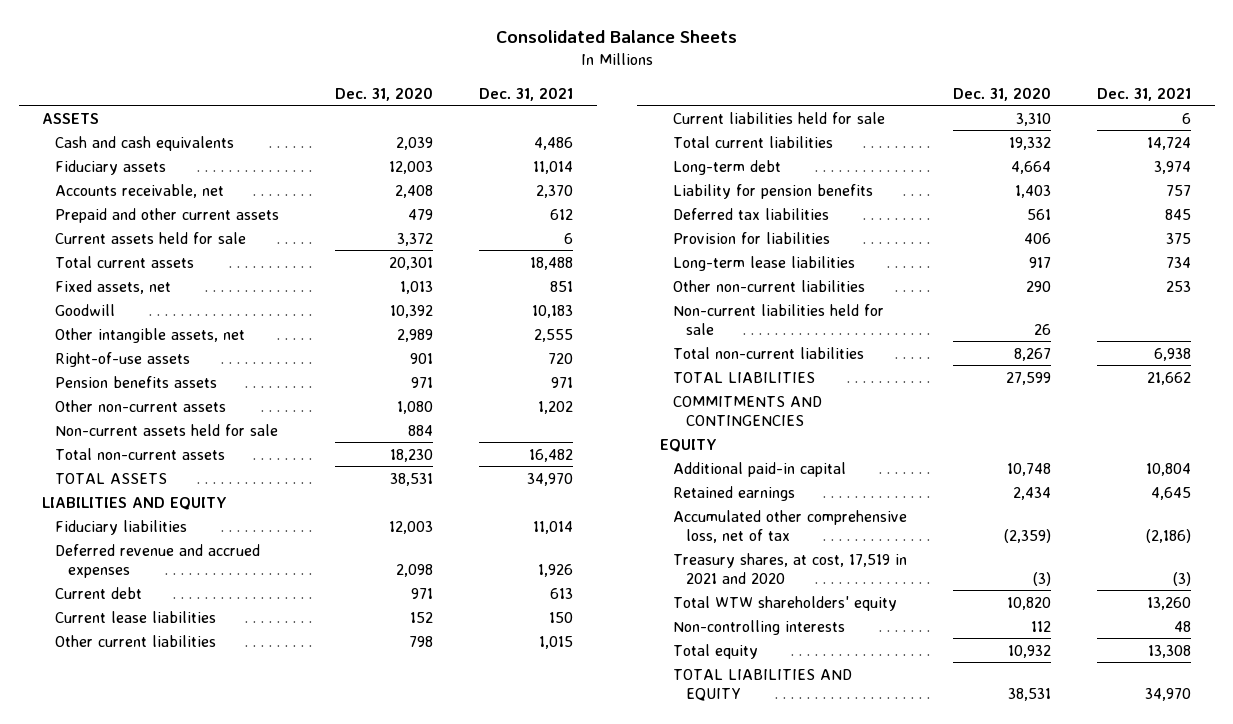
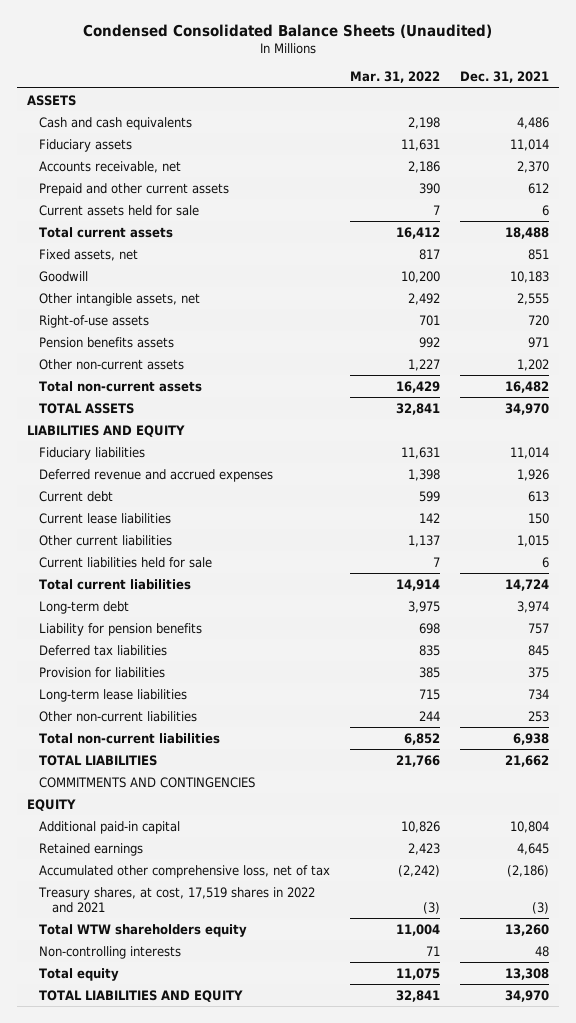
[495,30,737,44] Consolidated Balance Sheets -> [83,24,493,39] Condensed Consolidated Balance Sheets (Unaudited)
[335,86,434,101] Dec. 31, 2020 -> none
none -> [350,71,441,84] Mar. 31, 2022
[54,423,278,436] Non-current assets held for sale -> none
[672,303,884,335] Non-current liabilities held for sale -> none
[672,552,907,584] Treasury shares, at cost, 17,519 in 2021 and 2020 -> [38,886,316,913] Treasury shares, at cost, 17,519 shares in 2022 and 2021
[672,595,897,611] Total WTW shareholders' equity -> [39,923,248,937] Total WTW shareholders equity

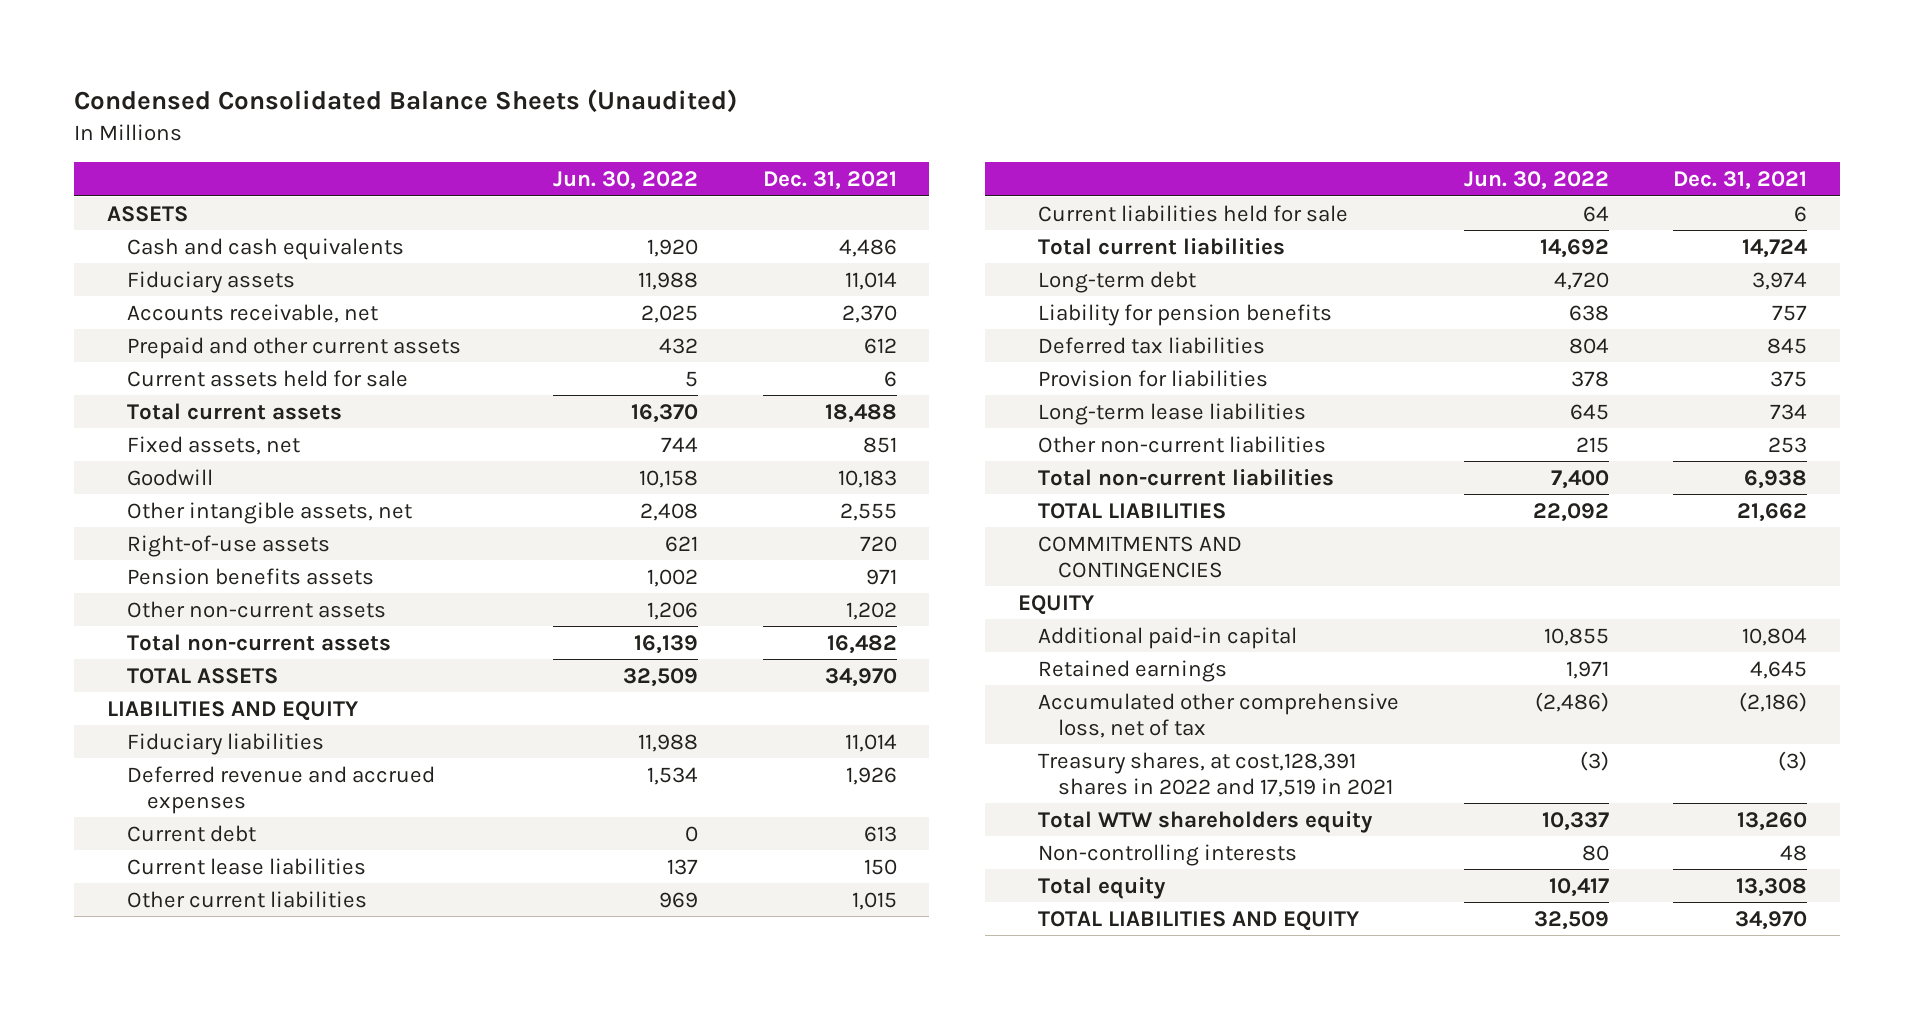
[350,71,441,84] Mar. 31, 2022 -> none
none -> [552,171,698,191] Jun. 30, 2022
[38,886,316,913] Treasury shares, at cost, 17,519 shares in 2022 and 2021 -> [1037,751,1393,797] Treasury shares, at cost,128,391 shares in 2022 and 17,519 in 2021

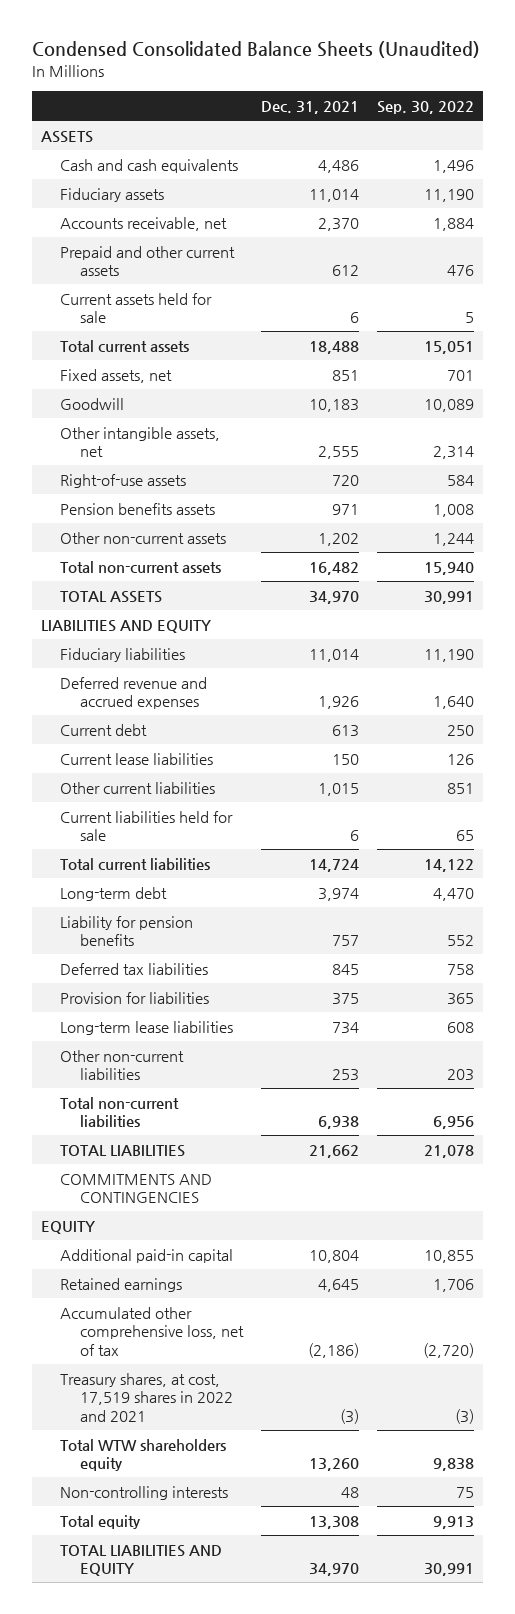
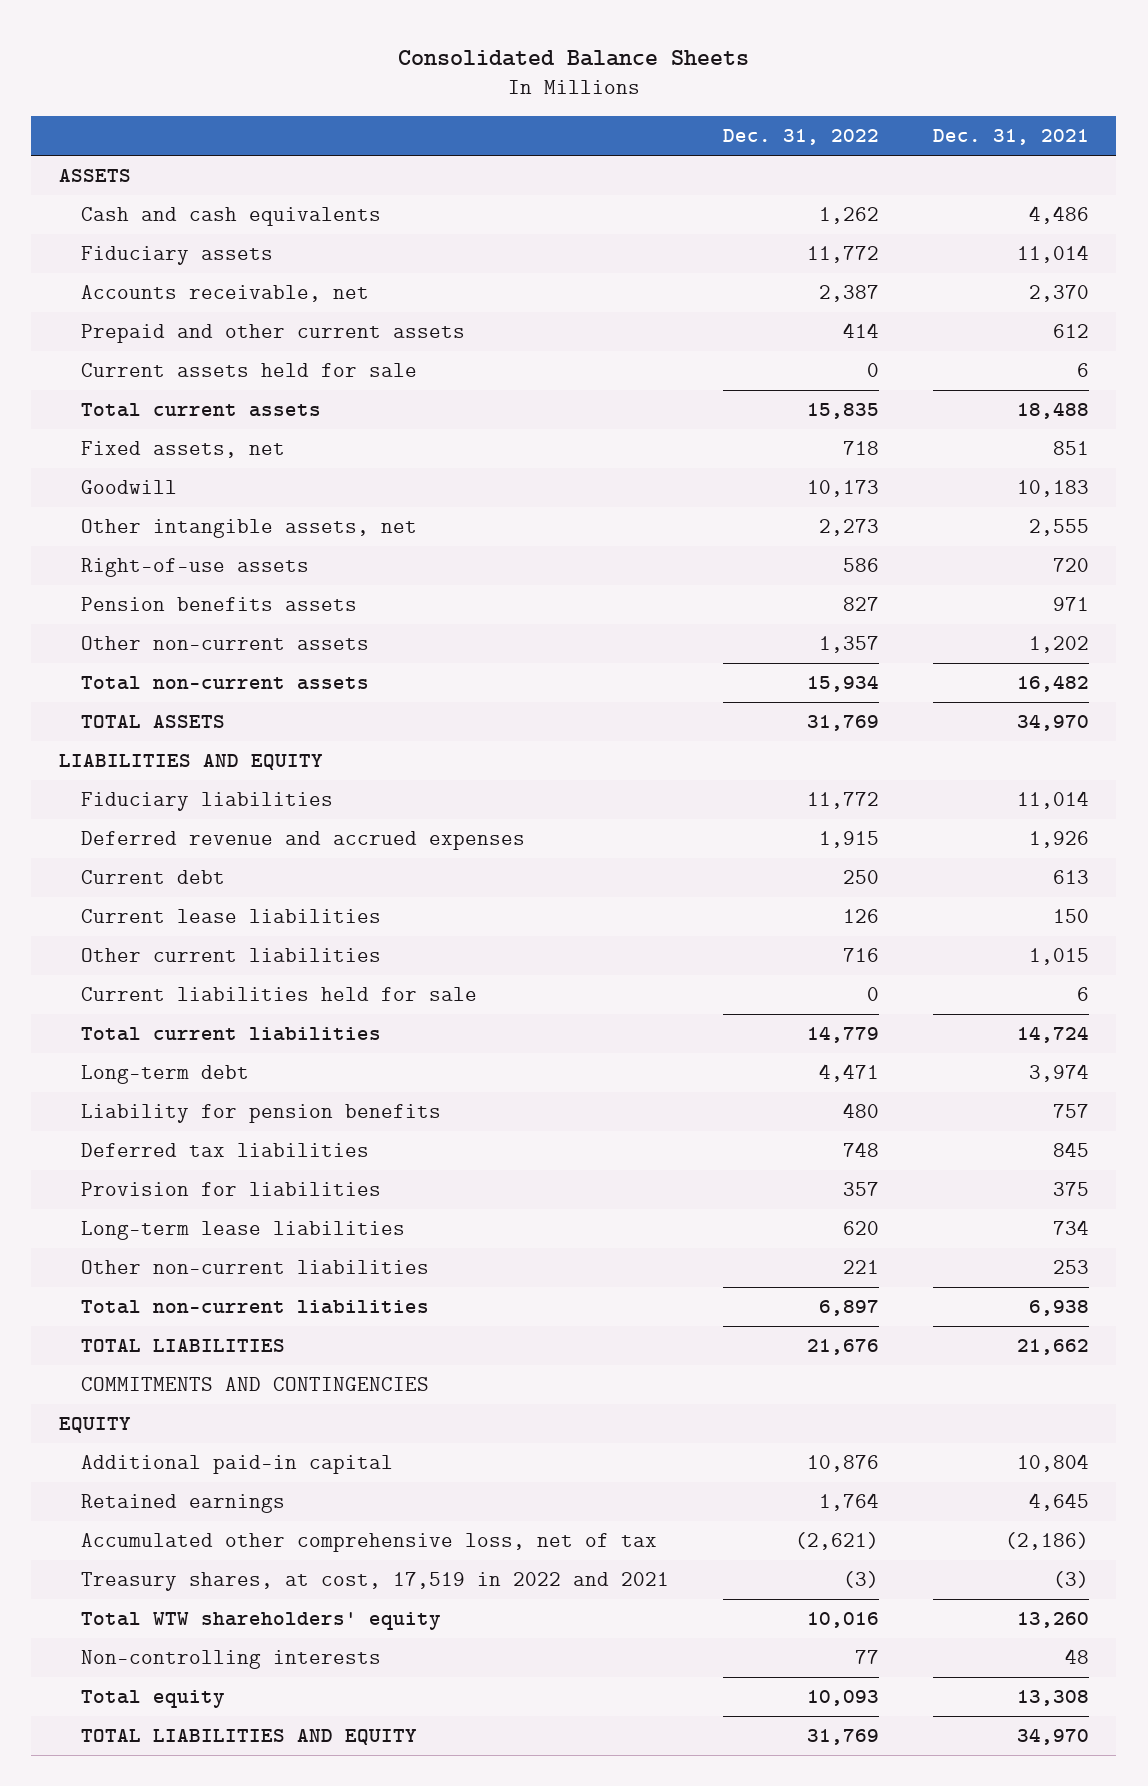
[31,41,480,59] Condensed Consolidated Balance Sheets (Unaudited) -> [397,50,749,67] Consolidated Balance Sheets
[376,100,474,114] Sep. 30, 2022 -> none
none -> [722,129,879,146] Dec. 31, 2022
[60,1372,233,1422] Treasury shares, at cost, 17,519 shares in 2022 and 2021 -> [80,1572,669,1592] Treasury shares, at cost, 17,519 in 2022 and 2021
[60,1438,227,1472] Total WTW shareholders equity -> [80,1612,441,1631] Total WTW shareholders' equity

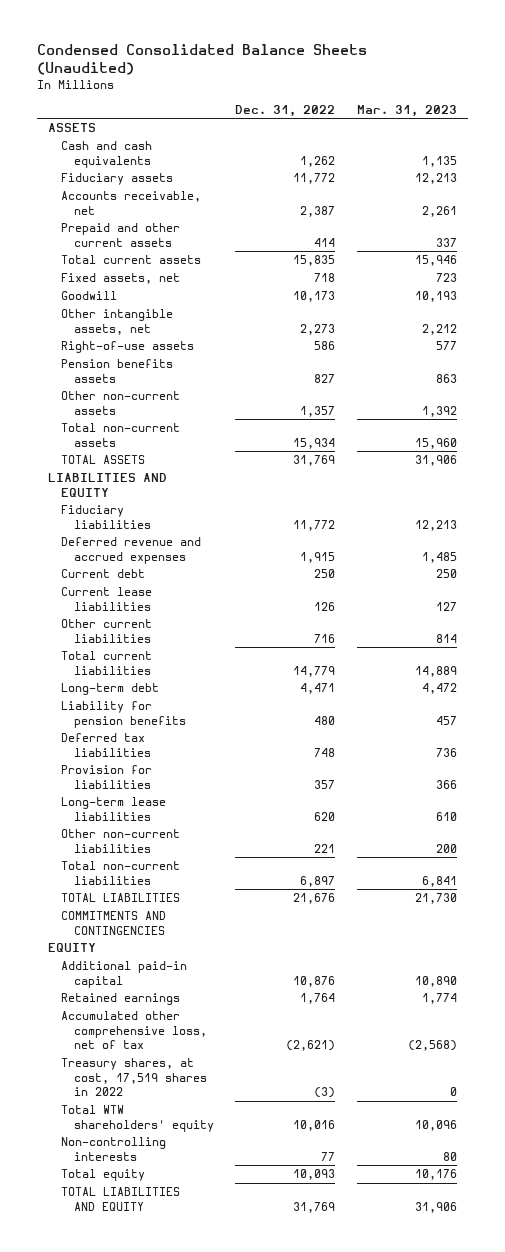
[397,50,749,67] Consolidated Balance Sheets -> [37,44,368,76] Condensed Consolidated Balance Sheets (Unaudited)
[933,129,1090,146] Dec. 31, 2021 -> none
none -> [356,104,457,117] Mar. 31, 2023
[80,363,417,378] Current assets held for sale -> none
[80,987,477,1002] Current liabilities held for sale -> none
[80,1572,669,1592] Treasury shares, at cost, 17,519 in 2022 and 2021 -> [60,1058,207,1097] Treasury shares, at cost, 17,519 shares in 2022

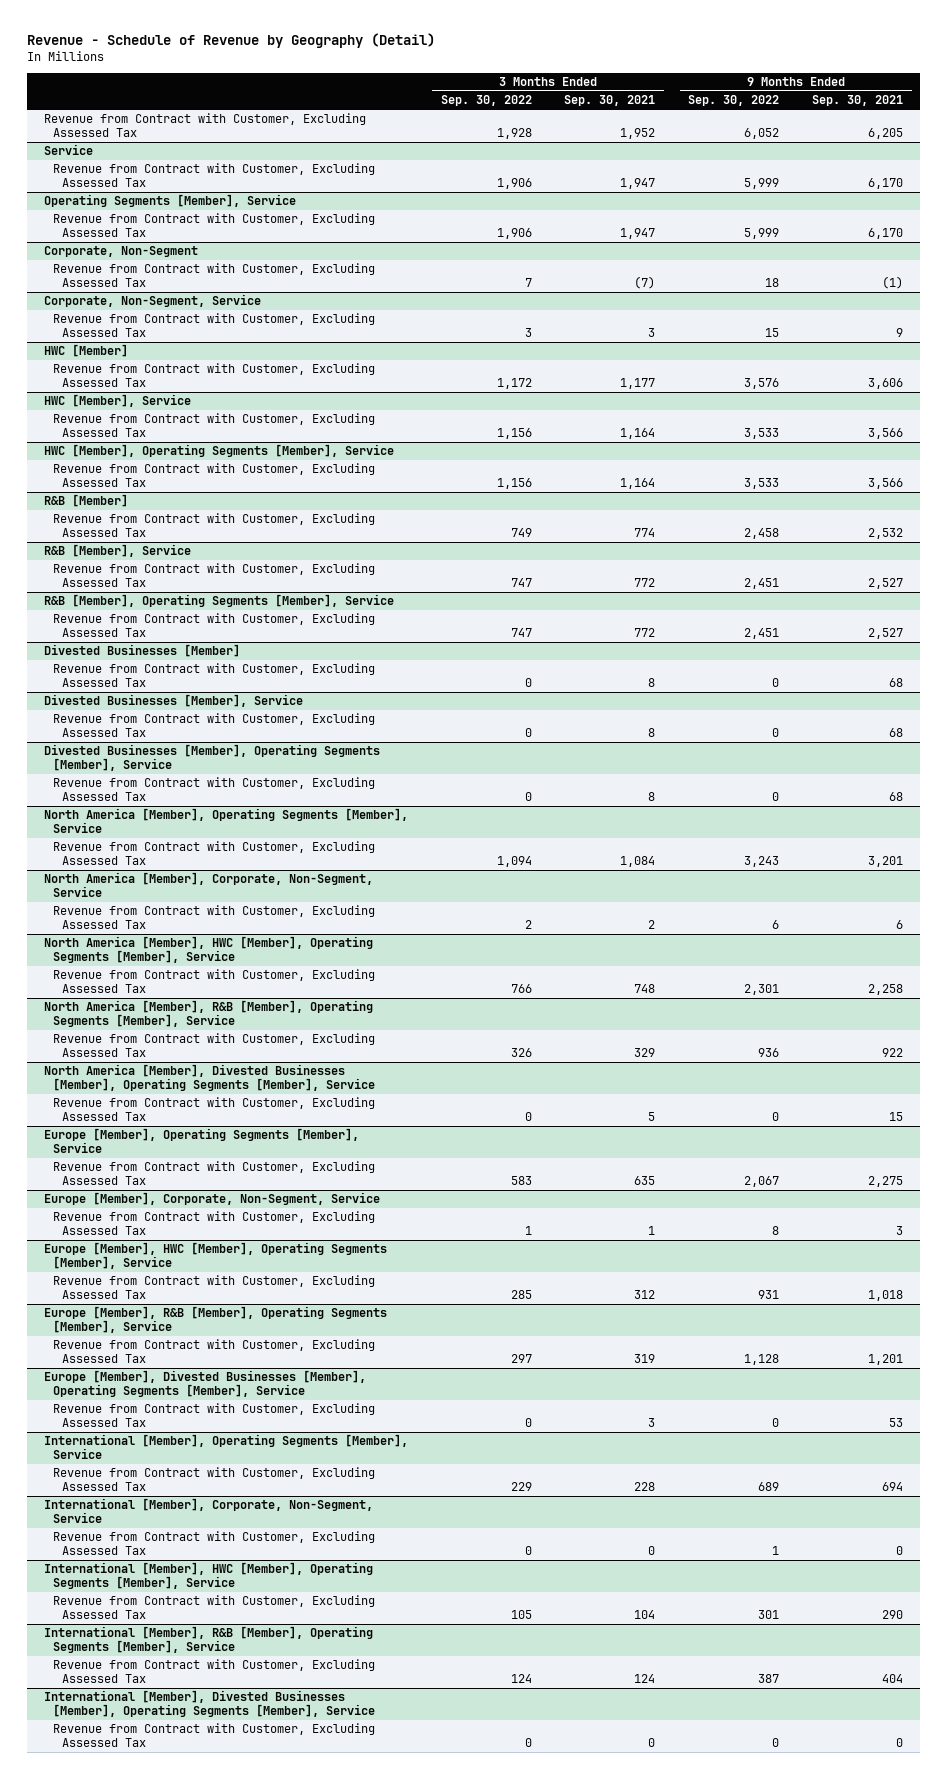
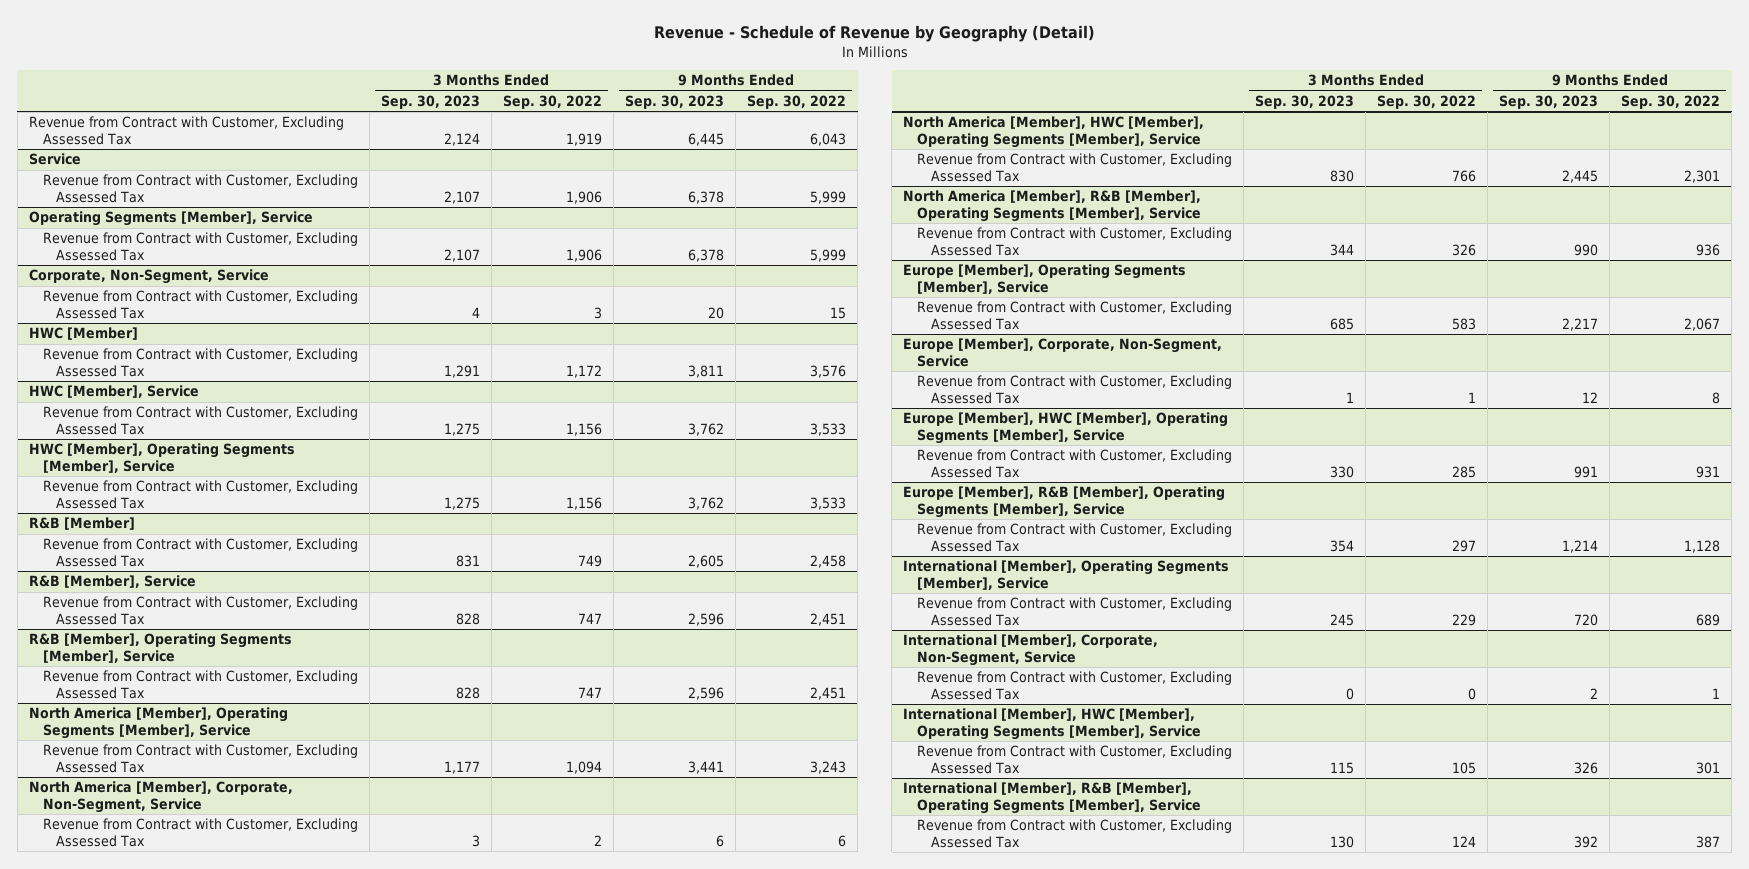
[564,95,656,107] Sep. 30, 2021 -> none
[812,95,904,107] Sep. 30, 2021 -> none
none -> [380,94,480,109] Sep. 30, 2023
none -> [624,94,724,109] Sep. 30, 2023
[496,127,532,139] 1,928 -> [565,133,602,147] 1,919
[744,127,780,139] 6,052 -> [810,133,847,147] 6,043
[43,246,198,258] Corporate, Non-Segment -> none
[52,263,375,287] Revenue from Contract with Customer, Excluding Assessed Tax -> none
[43,644,240,658] Divested Businesses [Member] -> none
[52,663,375,687] Revenue from Contract with Customer, Excluding Assessed Tax -> none
[43,694,303,708] Divested Businesses [Member], Service -> none
[52,713,375,737] Revenue from Contract with Customer, Excluding Assessed Tax -> none
[43,744,380,771] Divested Businesses [Member], Operating Segments [Member], Service -> none
[52,777,375,801] Revenue from Contract with Customer, Excluding Assessed Tax -> none
[43,1064,375,1091] North America [Member], Divested Businesses [Member], Operating Segments [Member], Service -> none
[52,1097,375,1121] Revenue from Contract with Customer, Excluding Assessed Tax -> none
[43,1370,366,1397] Europe [Member], Divested Businesses [Member], Operating Segments [Member], Service -> none
[52,1403,375,1427] Revenue from Contract with Customer, Excluding Assessed Tax -> none
[43,1690,375,1717] International [Member], Divested Businesses [Member], Operating Segments [Member], Service -> none
[52,1723,375,1747] Revenue from Contract with Customer, Excluding Assessed Tax -> none

